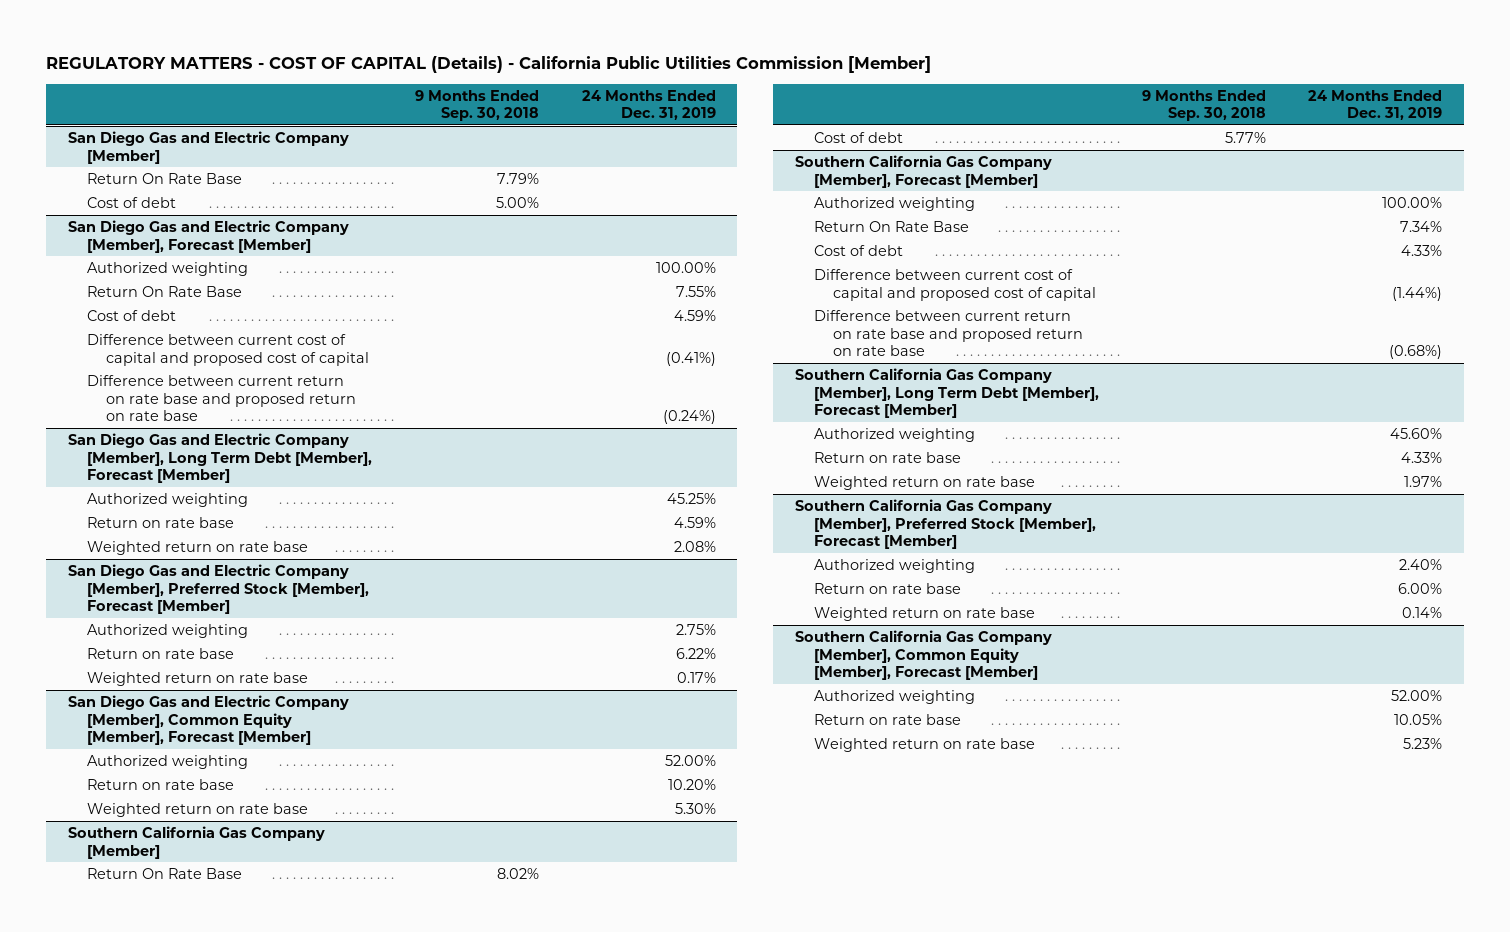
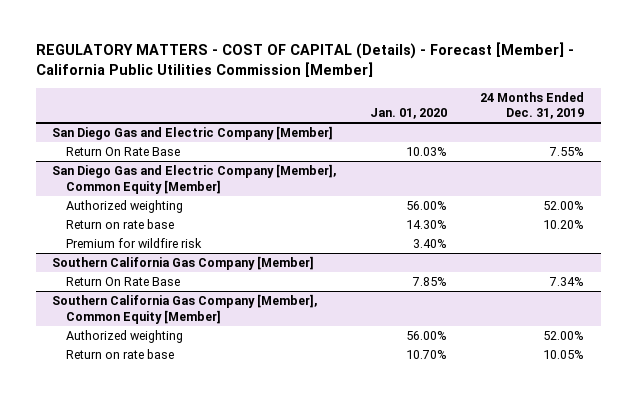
[46,56,932,74] REGULATORY MATTERS - COST OF CAPITAL (Details) - California Public Utilities Commission [Member] -> [35,42,574,78] REGULATORY MATTERS - COST OF CAPITAL (Details) - Forecast [Member] - California Public Utilities Commission [Member]
[414,89,539,122] 9 Months Ended Sep. 30, 2018 -> none
none -> [369,108,447,120] Jan. 01, 2020
[87,173,243,185] Return On Rate Base -> none
[87,197,177,209] Cost of debt -> none
[67,220,349,253] San Diego Gas and Electric Company [Member], Forecast [Member] -> none
[87,262,249,277] Authorized weighting -> none
[87,310,177,322] Cost of debt -> none
[87,334,370,366] Difference between current cost of capital and proposed cost of capital -> none
[87,375,357,422] Difference between current return on rate base and proposed return on rate base -> none
[67,433,373,484] San Diego Gas and Electric Company [Member], Long Term Debt [Member], Forecast [Member] -> none
[87,493,249,508] Authorized weighting -> none
[87,517,235,529] Return on rate base -> none
[87,541,309,556] Weighted return on rate base -> none
[67,564,370,615] San Diego Gas and Electric Company [Member], Preferred Stock [Member], Forecast [Member] -> none
[87,624,249,639] Authorized weighting -> none
[87,648,235,660] Return on rate base -> none
[87,672,309,687] Weighted return on rate base -> none
[67,695,349,746] San Diego Gas and Electric Company [Member], Common Equity [Member], Forecast [Member] -> [52,163,337,194] San Diego Gas and Electric Company [Member], Common Equity [Member]
[87,803,309,818] Weighted return on rate base -> none
none -> [65,237,202,248] Premium for wildfire risk
[87,868,243,880] Return On Rate Base -> none
[813,132,903,144] Cost of debt -> none
[794,155,1052,188] Southern California Gas Company [Member], Forecast [Member] -> none
[813,197,975,212] Authorized weighting -> none
[813,245,903,257] Cost of debt -> none
[813,269,1097,301] Difference between current cost of capital and proposed cost of capital -> none
[813,310,1084,357] Difference between current return on rate base and proposed return on rate base -> none
[794,368,1099,419] Southern California Gas Company [Member], Long Term Debt [Member], Forecast [Member] -> none
[813,428,975,443] Authorized weighting -> none
[813,452,961,464] Return on rate base -> none
[813,476,1035,491] Weighted return on rate base -> none
[794,499,1096,550] Southern California Gas Company [Member], Preferred Stock [Member], Forecast [Member] -> none
[813,559,975,574] Authorized weighting -> none
[813,583,961,595] Return on rate base -> none
[813,607,1035,622] Weighted return on rate base -> none
[794,630,1052,681] Southern California Gas Company [Member], Common Equity [Member], Forecast [Member] -> [52,293,318,324] Southern California Gas Company [Member], Common Equity [Member]
[813,738,1035,753] Weighted return on rate base -> none

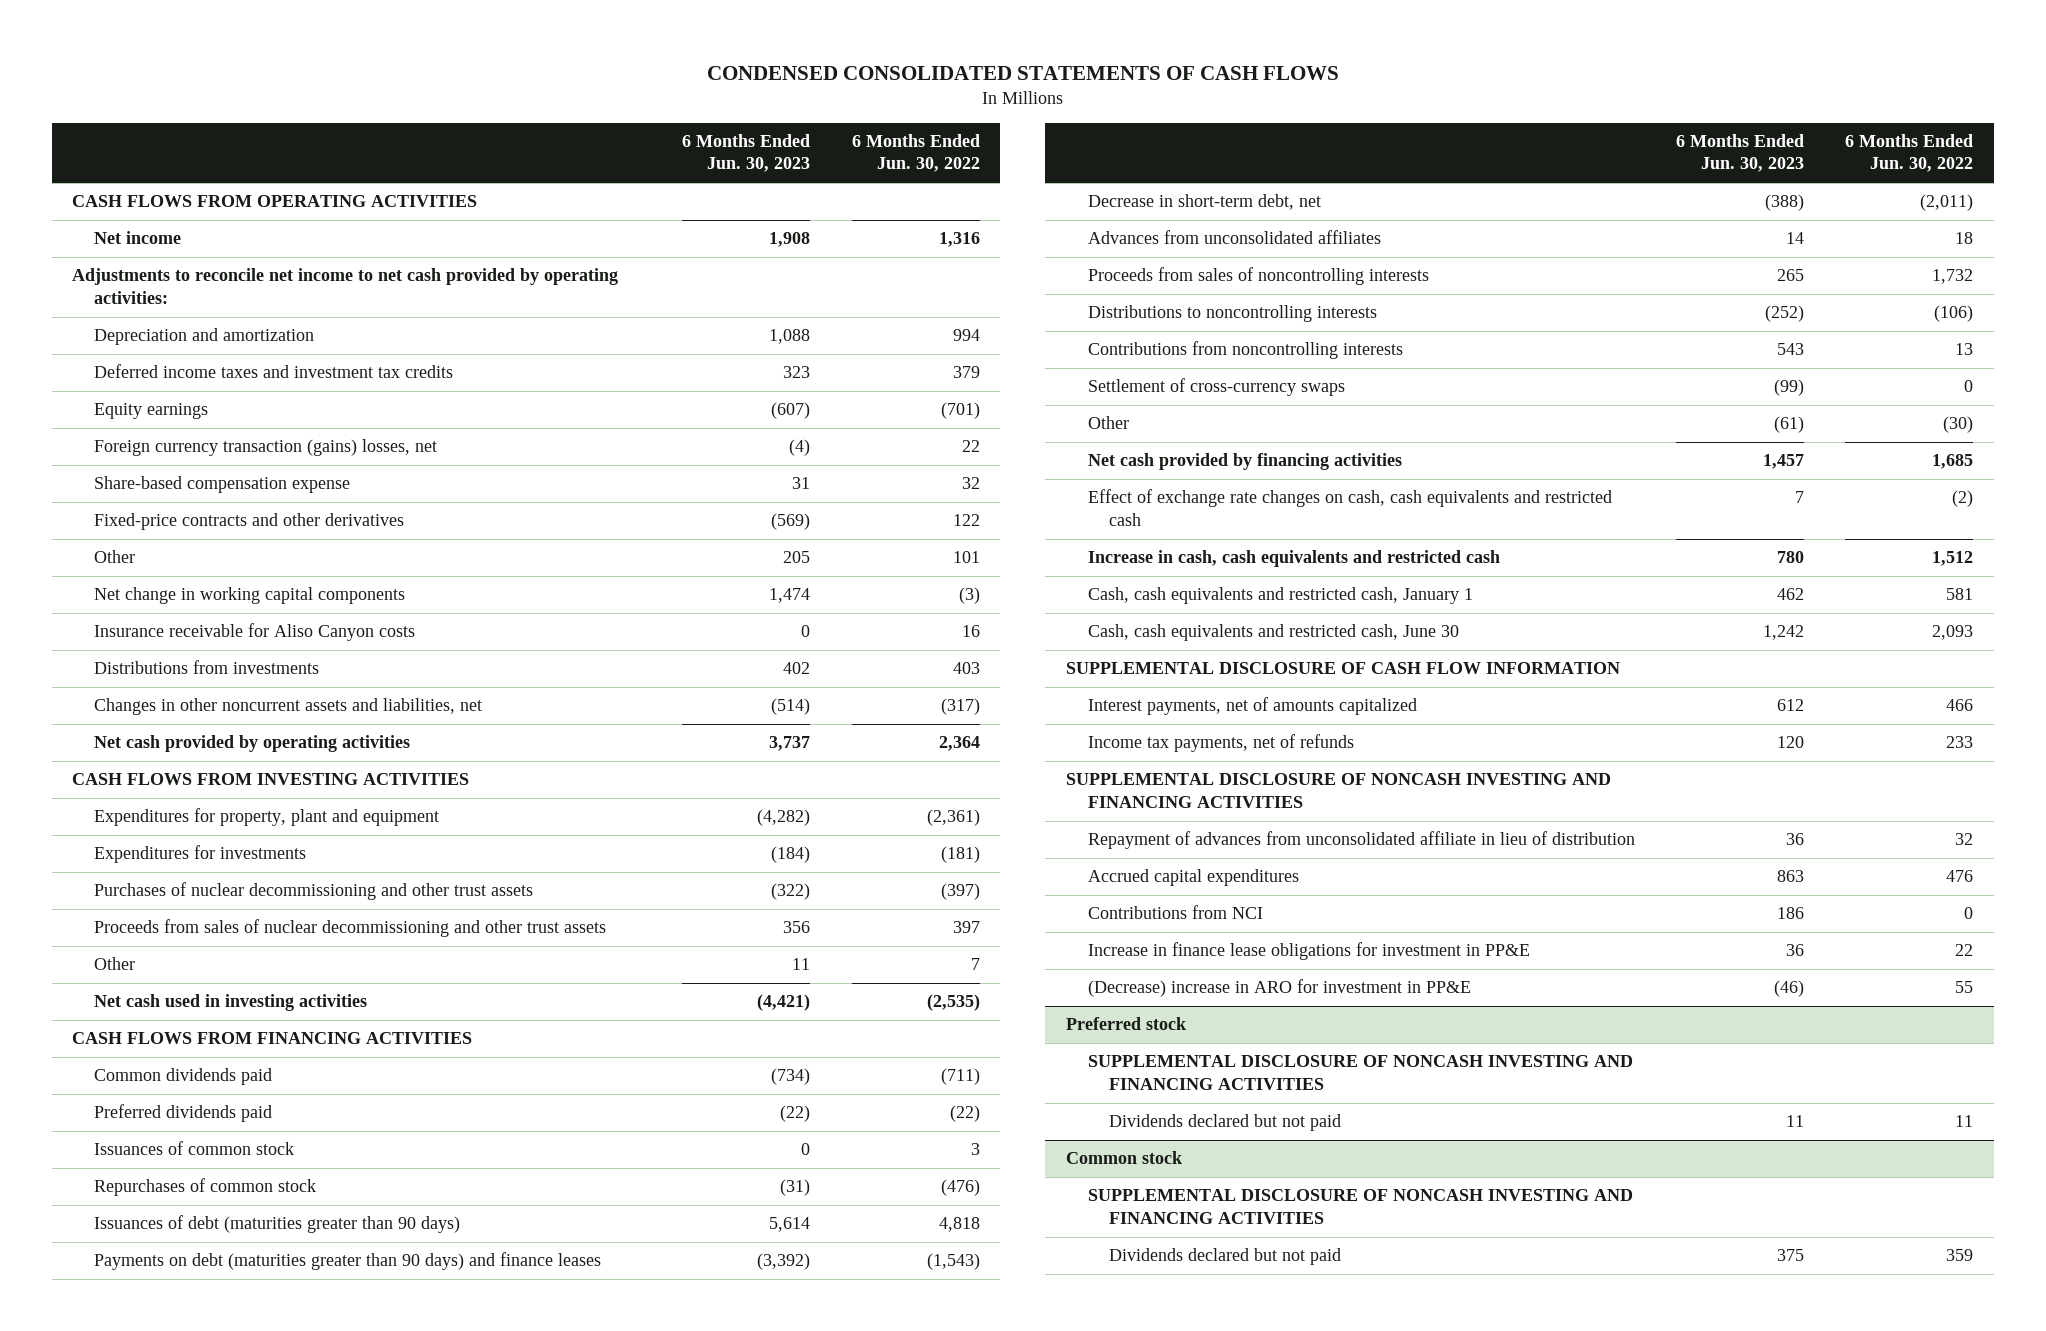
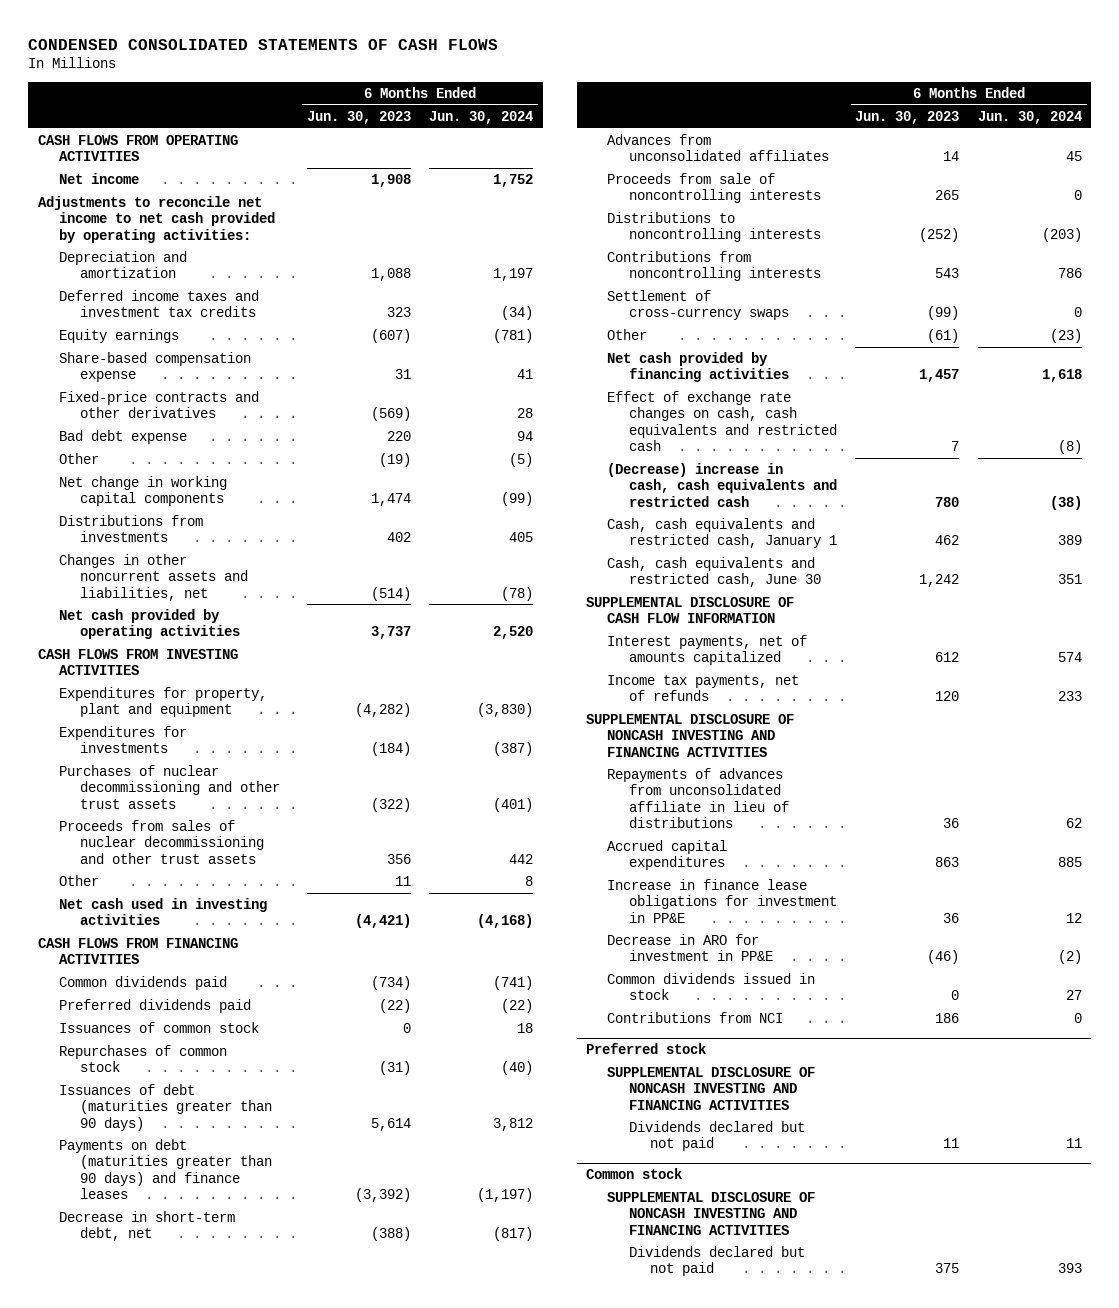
[851,133,980,173] 6 Months Ended Jun. 30, 2022 -> none
none -> [429,110,534,124] Jun. 30, 2024
[94,439,438,457] Foreign currency transaction (gains) losses, net -> none
none -> [58,429,187,444] Bad debt expense
[783,551,811,564] 205 -> [378,452,411,467] (19)
[94,623,416,642] Insurance receivable for Aliso Canyon costs -> none
[1087,267,1429,286] Proceeds from sales of noncontrolling interests -> [607,172,821,204] Proceeds from sale of noncontrolling interests
[1087,550,1500,568] Increase in cash, cash equivalents and restricted cash -> [607,462,837,507] (Decrease) increase in cash, cash equivalents and restricted cash
[1087,831,1635,850] Repayment of advances from unconsolidated affiliate in lieu of distribution -> [607,767,789,828] Repayments of advances from unconsolidated affiliate in lieu of distributions
[1087,979,1471,998] (Decrease) increase in ARO for investment in PP&E -> [607,933,773,962] Decrease in ARO for investment in PP&E
none -> [607,972,816,1001] Common dividends issued in stock
[1087,905,1263,920] Contributions from NCI -> [607,1011,784,1023] Contributions from NCI

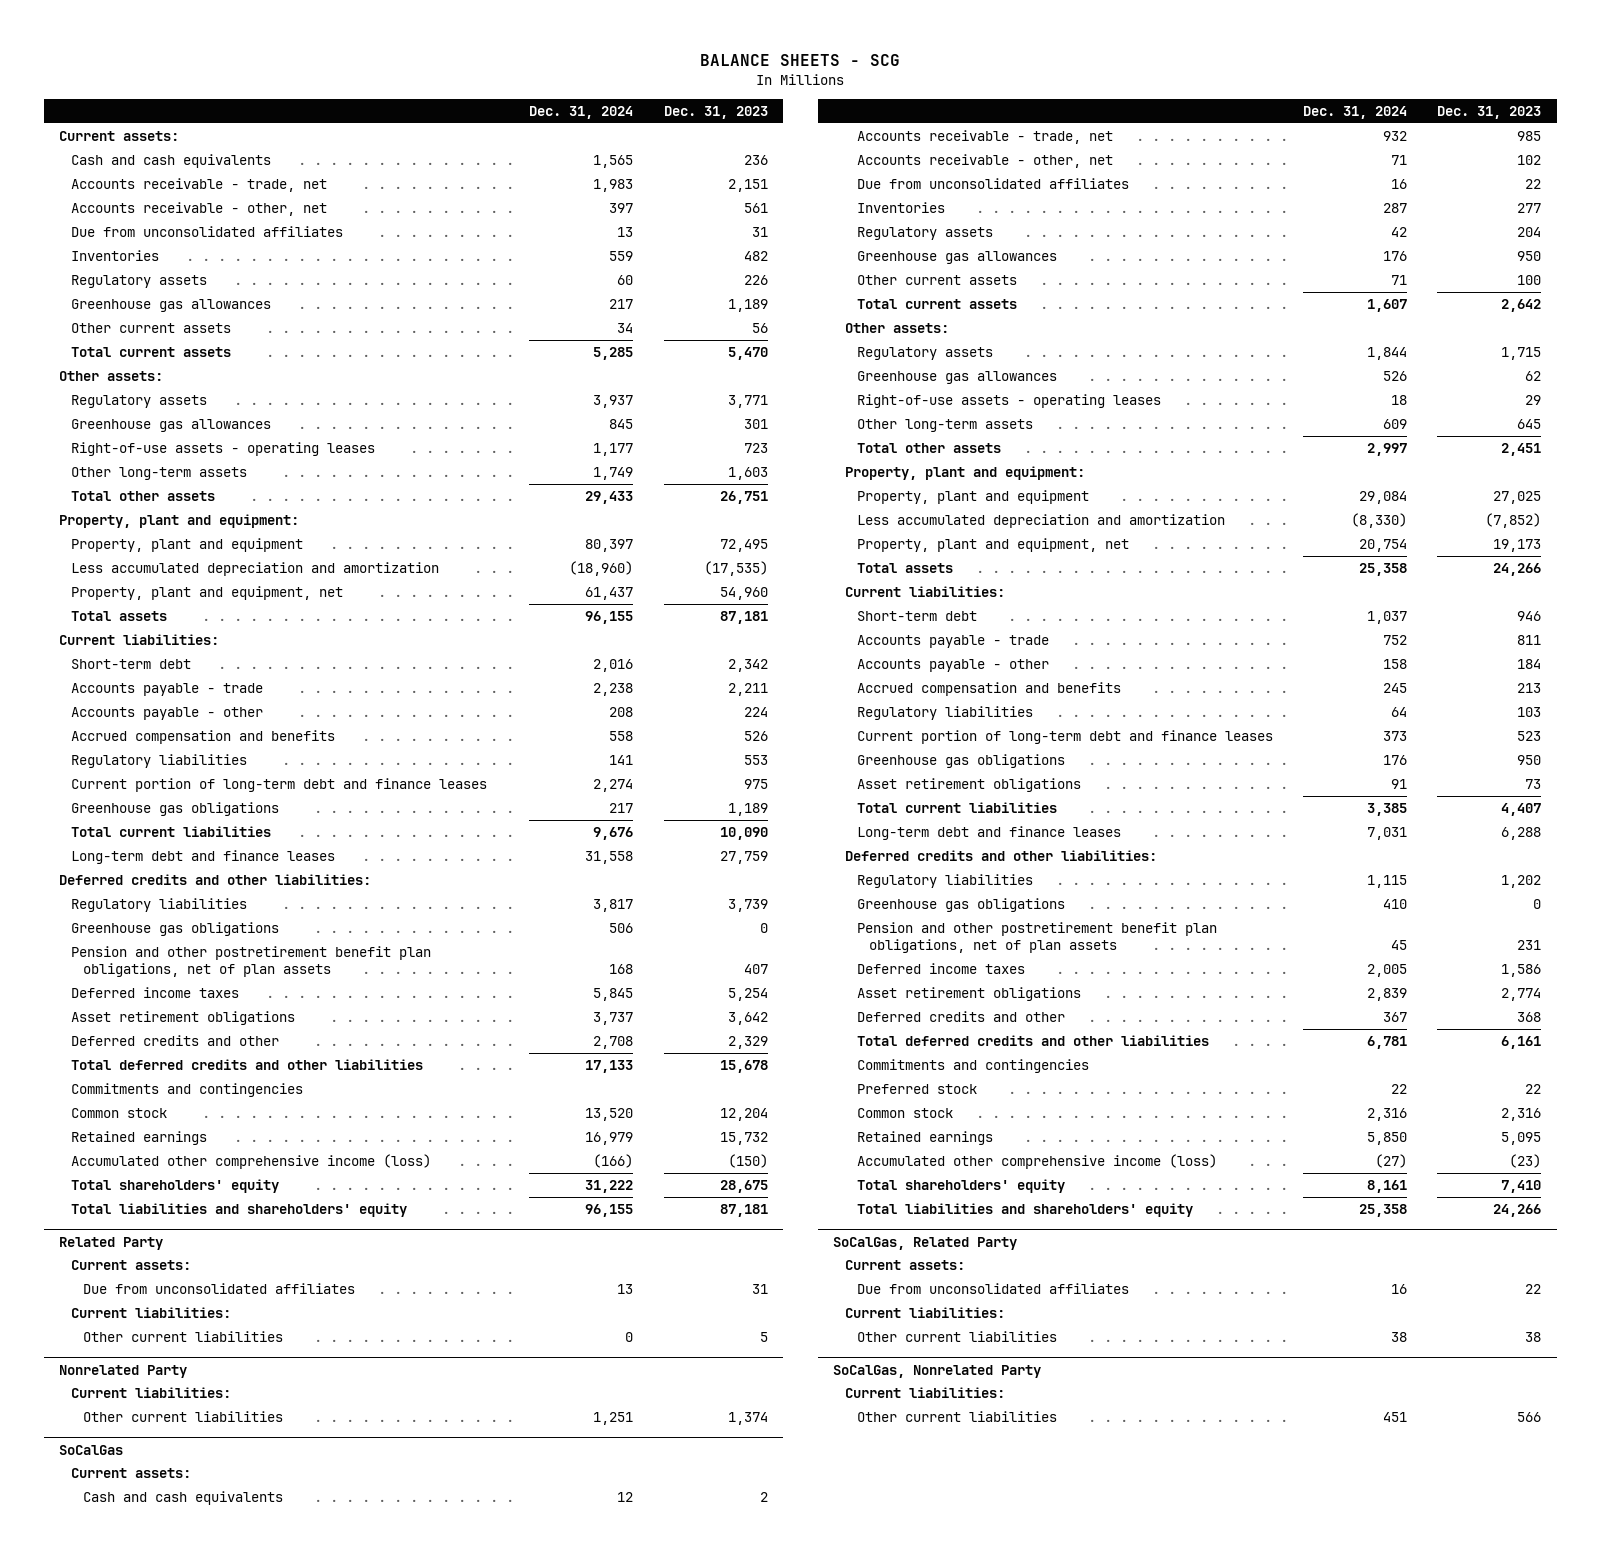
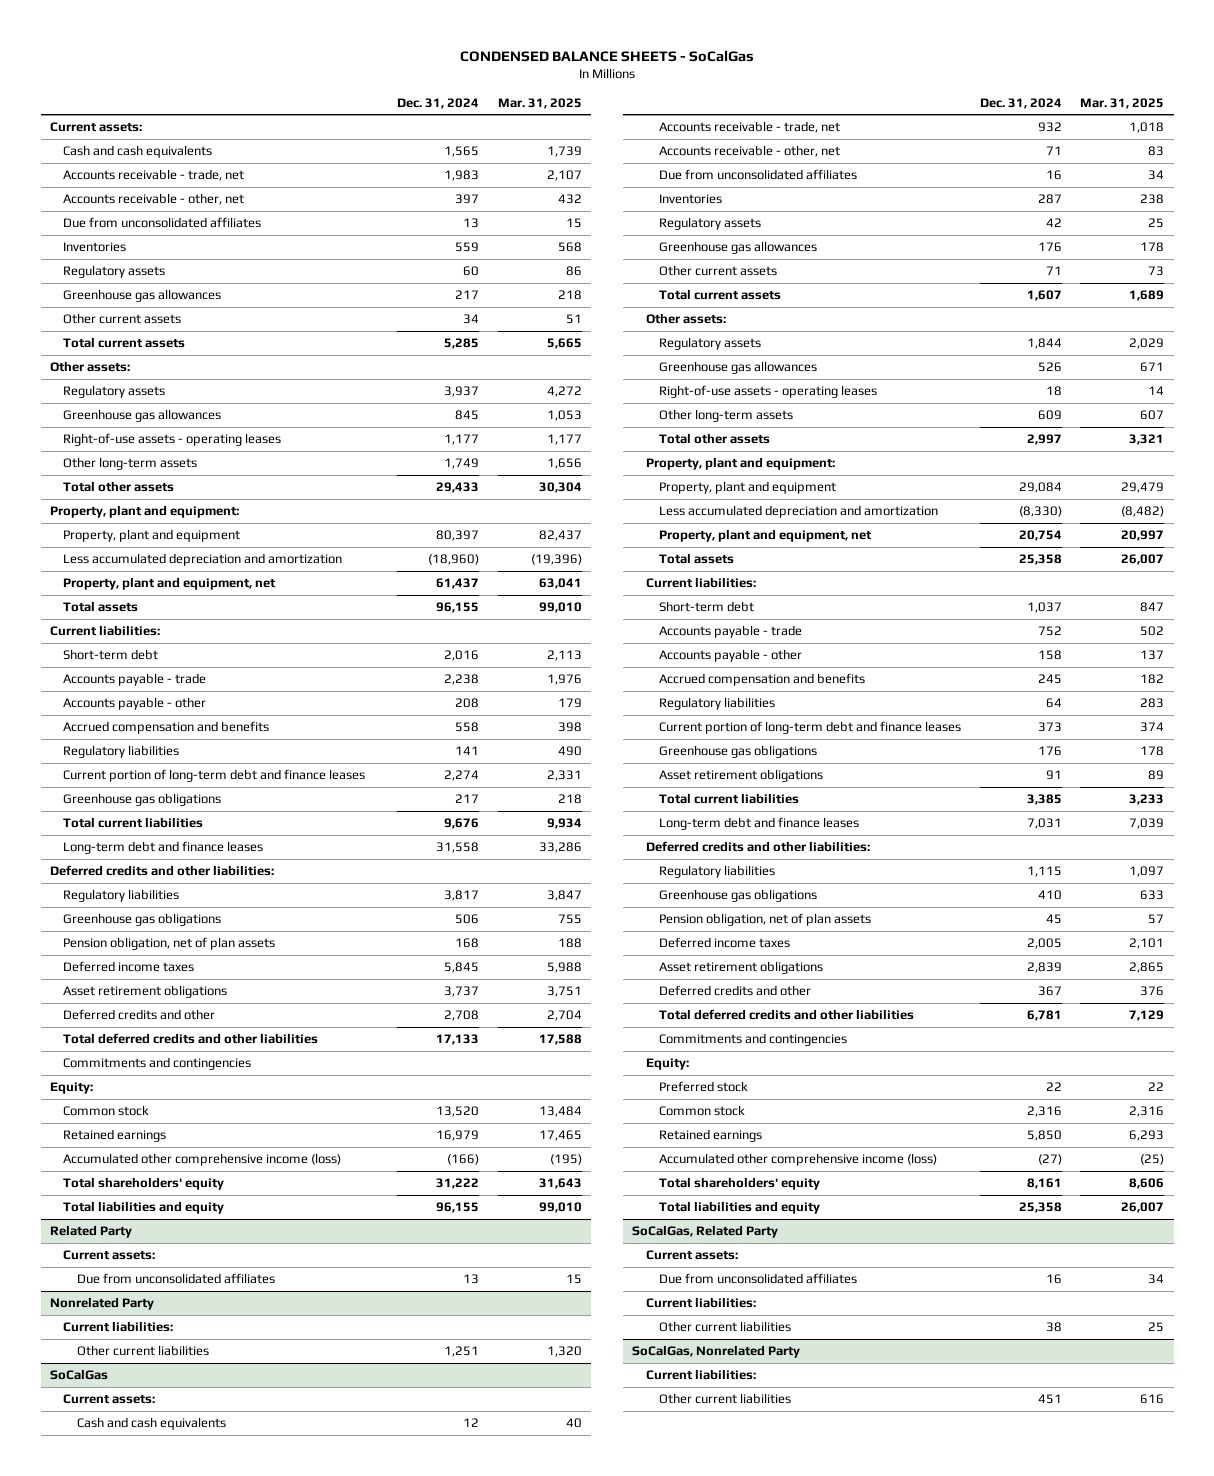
[700,53,901,66] BALANCE SHEETS - SCG -> [460,49,755,62] CONDENSED BALANCE SHEETS - SoCalGas
[663,105,768,119] Dec. 31, 2023 -> none
none -> [497,97,582,109] Mar. 31, 2025
[71,946,432,978] Pension and other postretirement benefit plan obligations, net of plan assets -> [63,936,276,950] Pension obligation, net of plan assets
none -> [50,1081,94,1094] Equity:
[71,1203,408,1218] Total liabilities and shareholders' equity -> [63,1200,225,1214] Total liabilities and equity
[71,1307,232,1319] Current liabilities: -> none
[83,1331,284,1343] Other current liabilities -> none
[856,922,1217,954] Pension and other postretirement benefit plan obligations, net of plan assets -> [659,912,872,926] Pension obligation, net of plan assets
none -> [645,1057,689,1070] Equity:
[856,1203,1193,1218] Total liabilities and shareholders' equity -> [659,1200,821,1214] Total liabilities and equity

